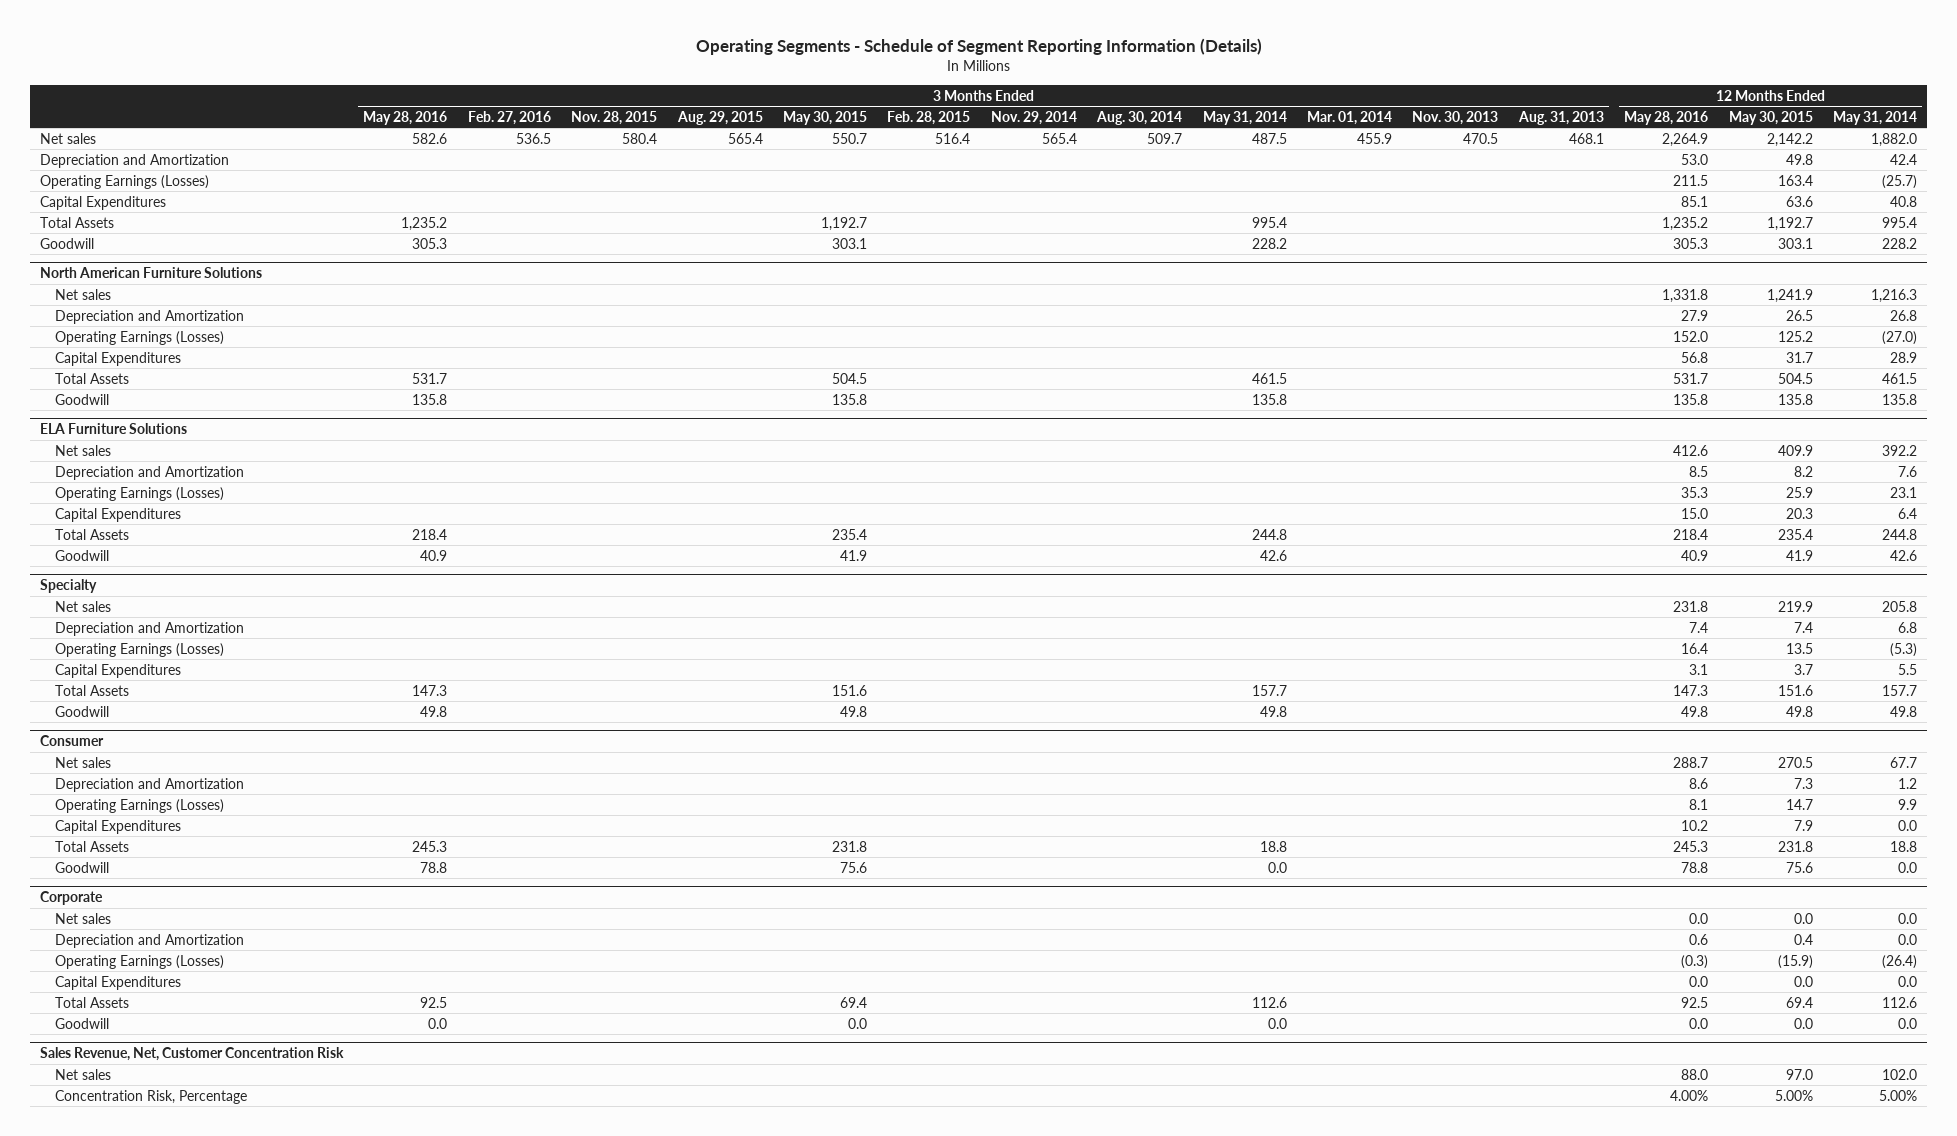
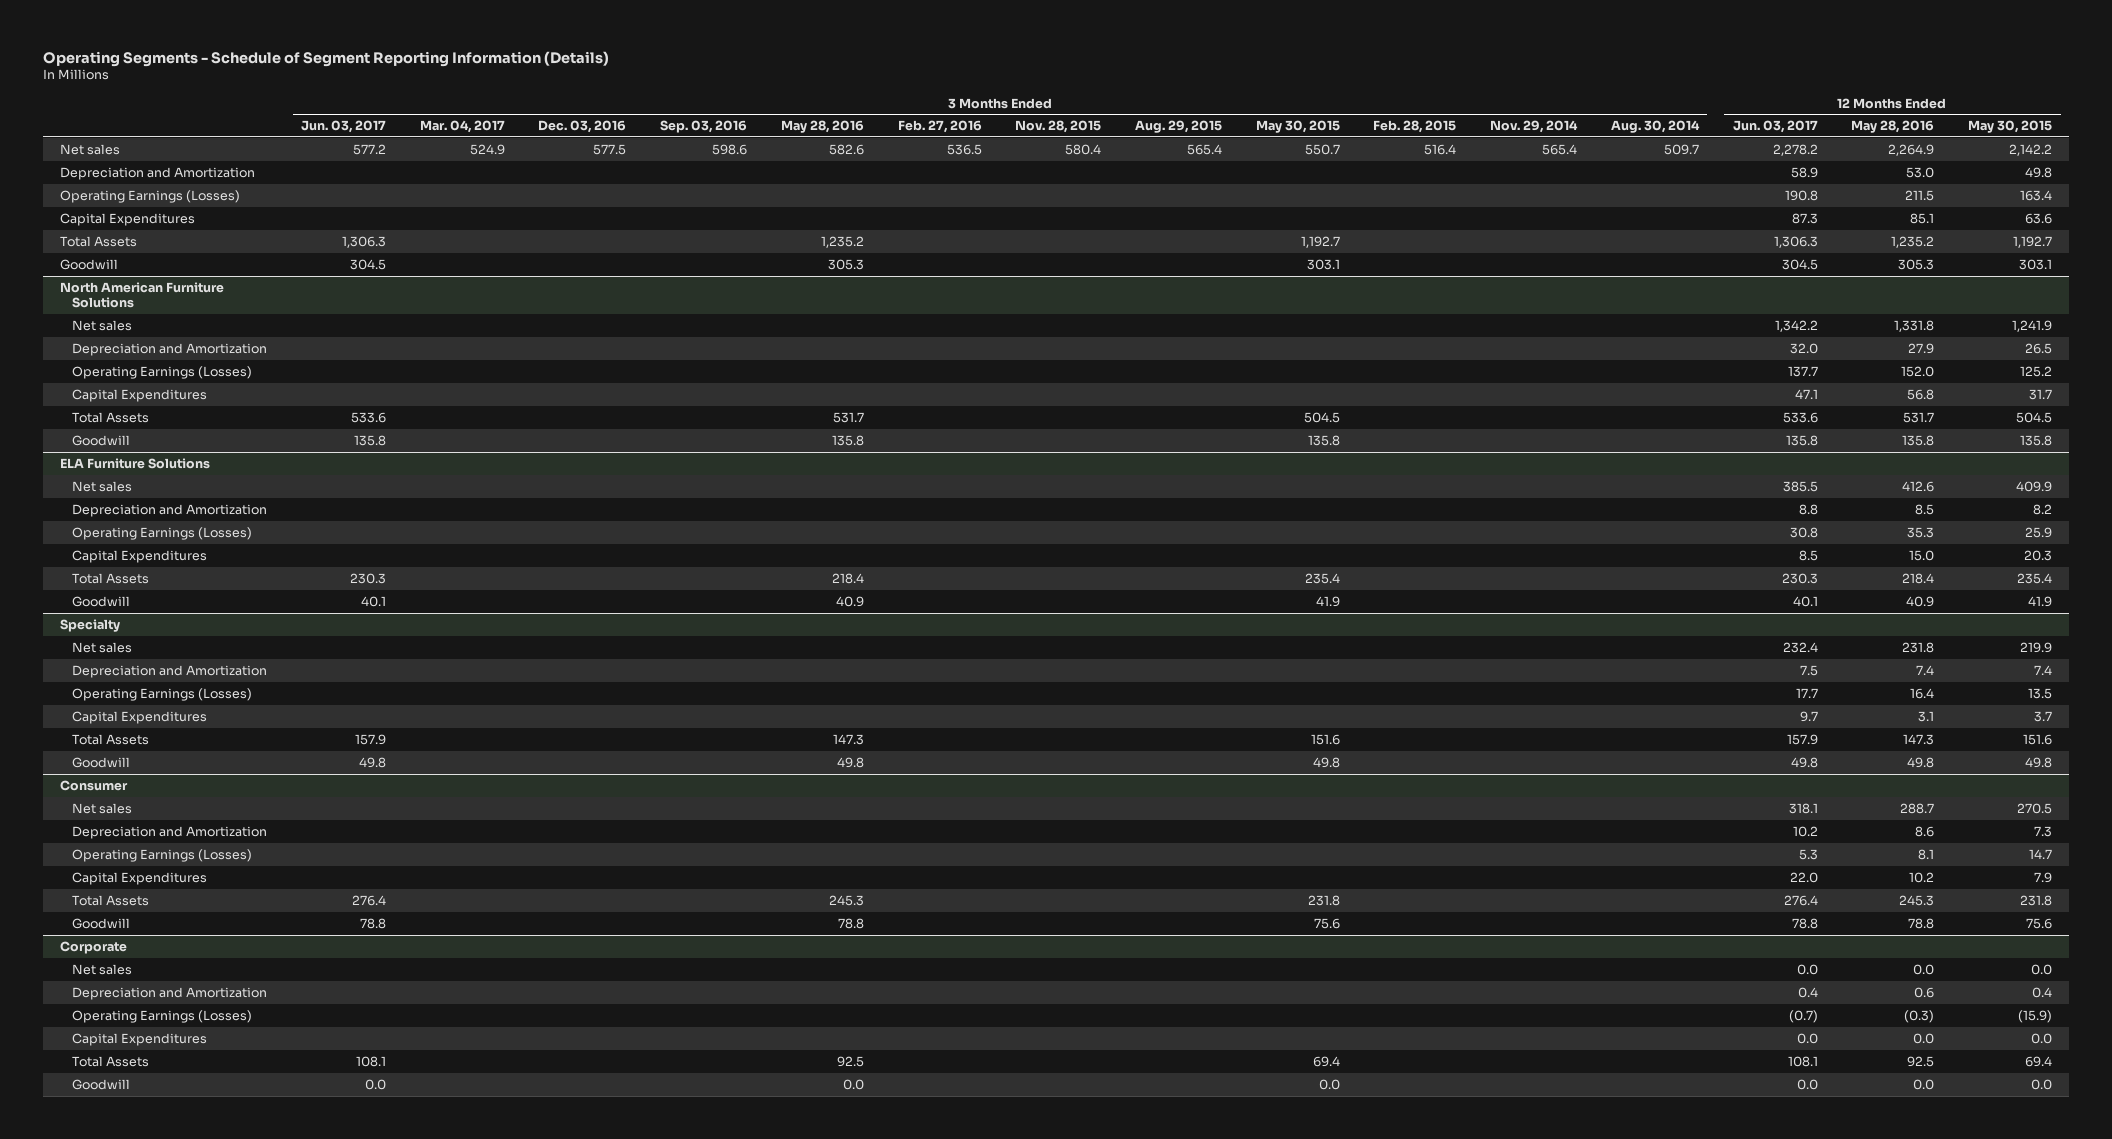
[1202,110,1287,125] May 31, 2014 -> none
[1307,110,1393,125] Mar. 01, 2014 -> none
[1412,110,1499,125] Nov. 30, 2013 -> none
[1517,110,1604,125] Aug. 31, 2013 -> none
[1833,110,1918,125] May 31, 2014 -> none
none -> [300,120,386,134] Jun. 03, 2017
none -> [419,120,505,134] Mar. 04, 2017
none -> [538,120,627,134] Dec. 03, 2016
none -> [660,120,748,134] Sep. 03, 2016
none -> [1732,120,1818,134] Jun. 03, 2017
[39,1047,344,1062] Sales Revenue, Net, Customer Concentration Risk -> none
[55,1068,112,1080] Net sales -> none
[55,1089,248,1104] Concentration Risk, Percentage -> none

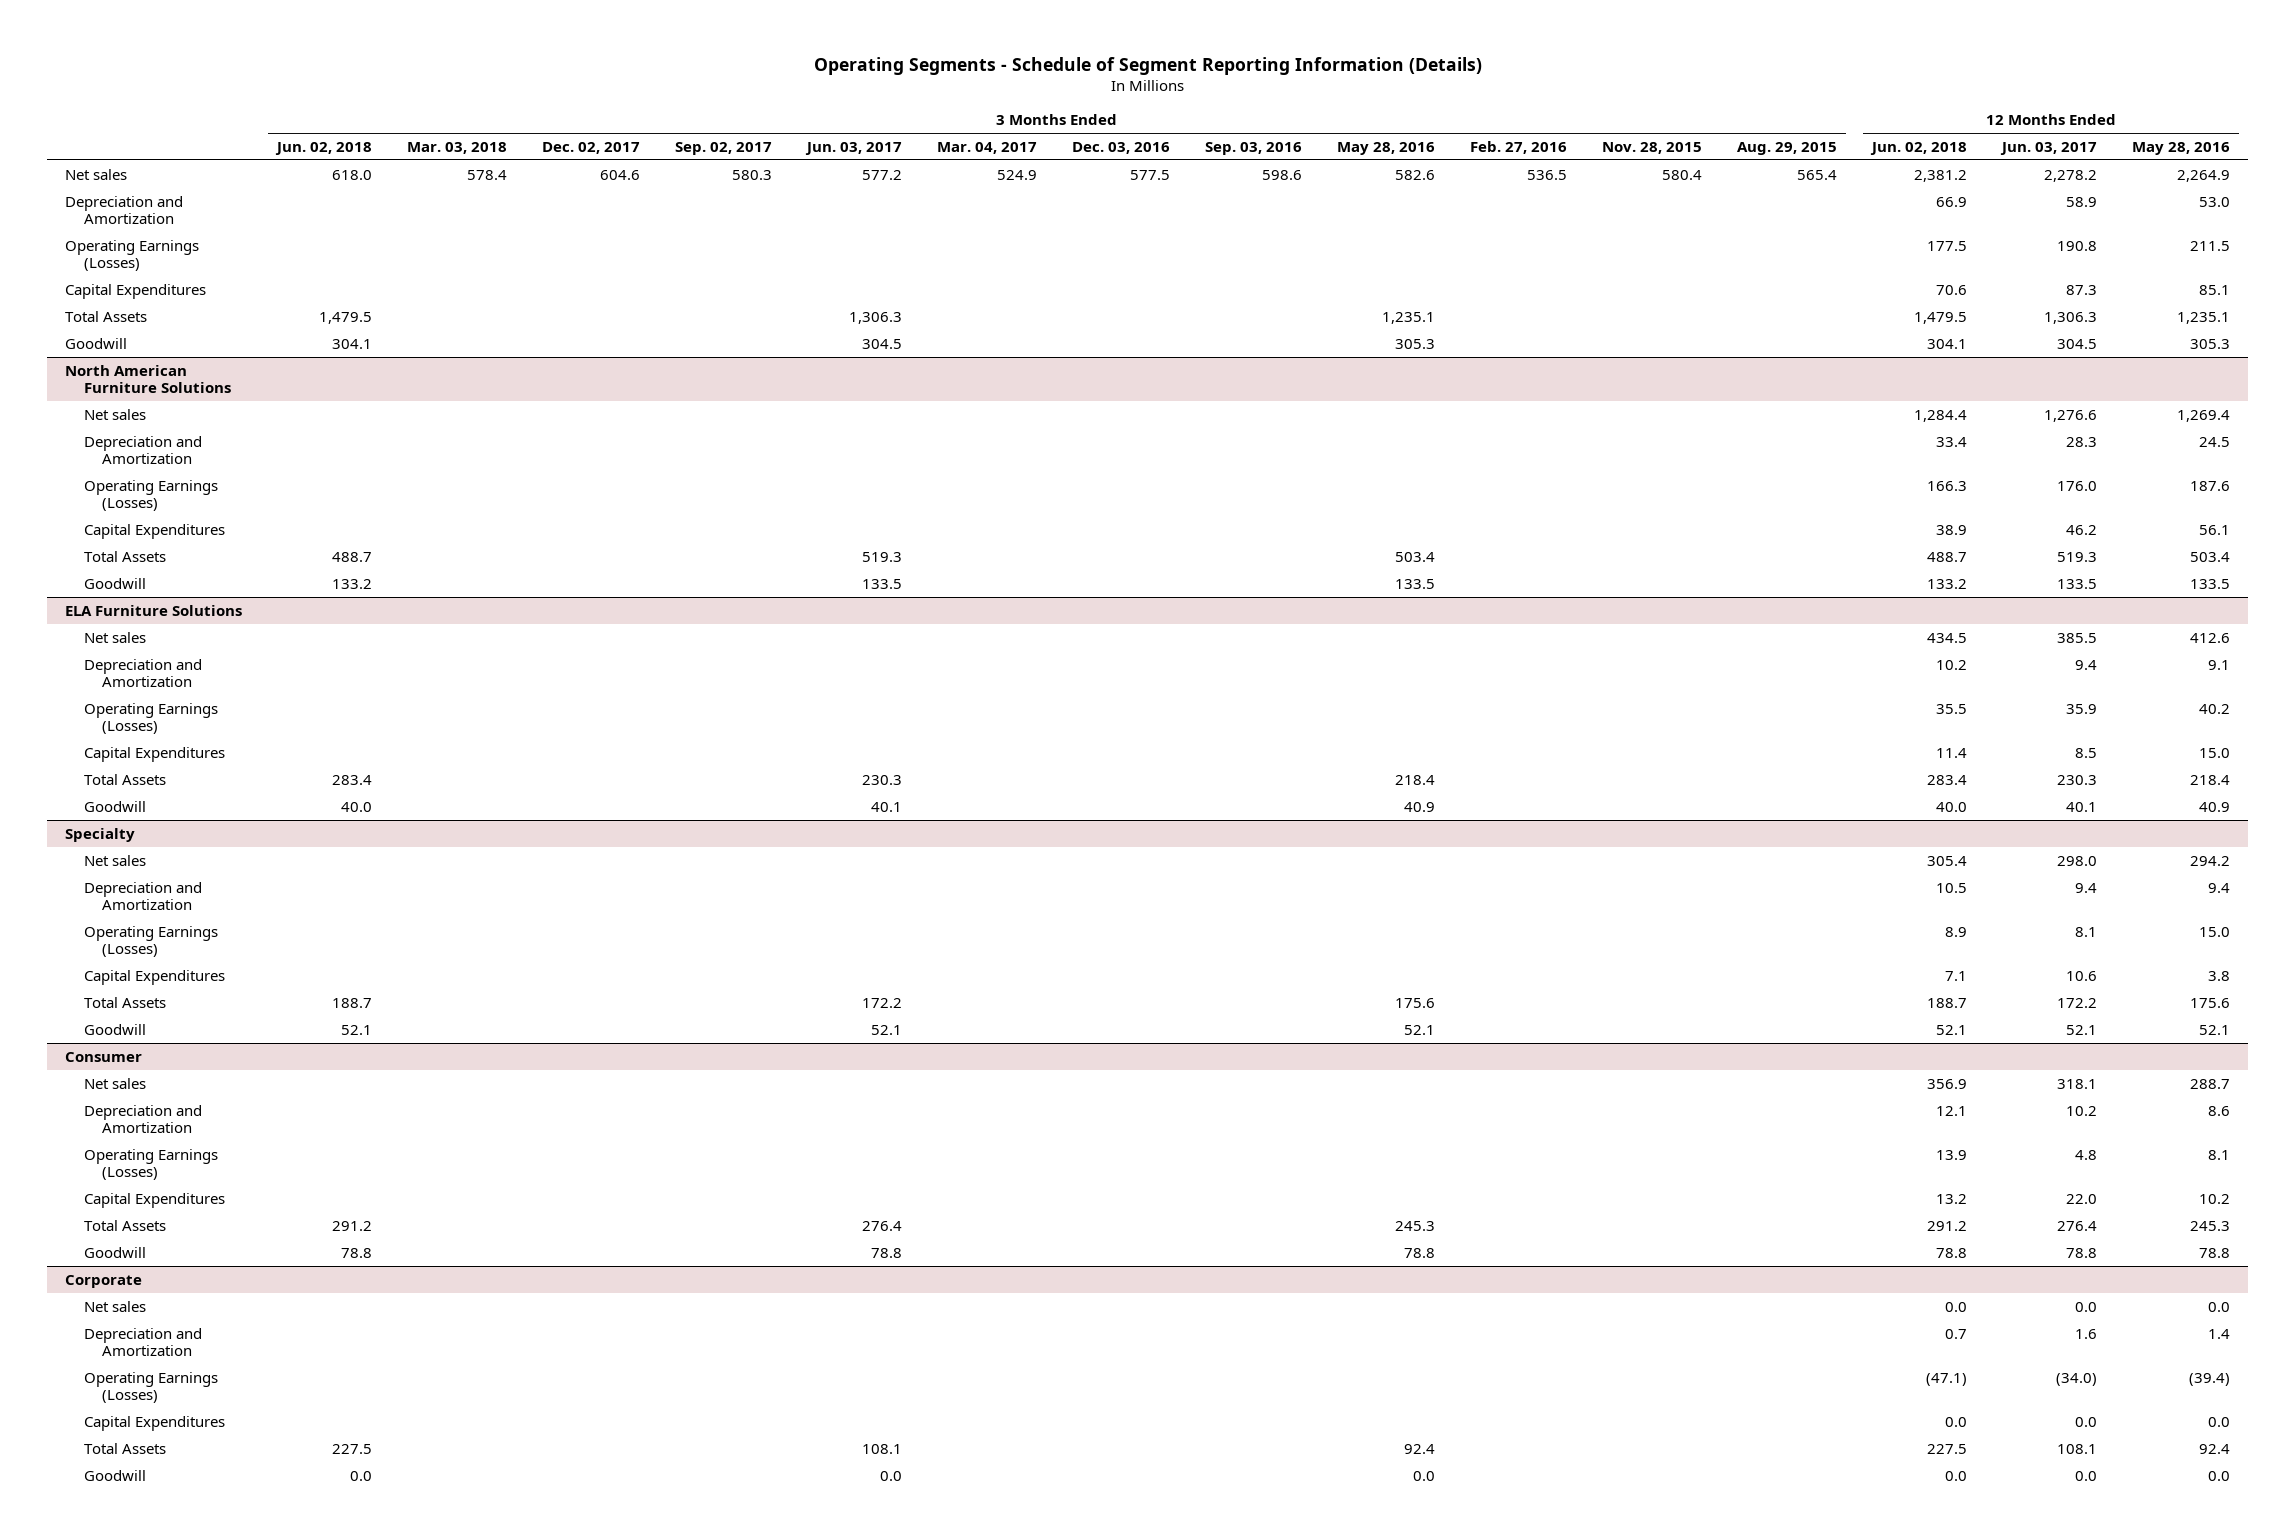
[1255,120,1340,134] May 30, 2015 -> none
[1373,120,1457,134] Feb. 28, 2015 -> none
[1490,120,1579,134] Nov. 29, 2014 -> none
[1610,120,1700,134] Aug. 30, 2014 -> none
[1968,120,2053,134] May 30, 2015 -> none
none -> [274,141,372,155] Jun. 02, 2018
none -> [407,141,508,154] Mar. 03, 2018
none -> [542,141,641,154] Dec. 02, 2017
none -> [675,141,773,155] Sep. 02, 2017
none -> [1870,141,1968,155] Jun. 02, 2018
[820,235,864,248] 1,235.2 -> [1382,311,1436,324] 1,235.1
[1891,235,1935,248] 1,235.2 -> [2177,311,2231,324] 1,235.1
[1774,319,1818,332] 1,342.2 -> [2044,409,2098,422] 1,276.6
[1894,319,1935,332] 1,331.8 -> [2177,409,2231,422] 1,269.4
[1789,342,1818,354] 32.0 -> [2066,436,2098,447] 28.3
[1908,342,1935,354] 27.9 -> [2199,436,2231,447] 24.5
[1787,365,1818,377] 137.7 -> [2057,480,2098,491] 176.0
[1901,365,1935,377] 152.0 -> [2190,480,2231,491] 187.6
[1794,388,1818,399] 47.1 -> [2066,524,2098,535] 46.2
[1907,388,1935,400] 56.8 -> [2199,524,2231,535] 56.1
[350,411,386,423] 533.6 -> [862,551,903,562] 519.3
[832,411,864,423] 531.7 -> [1395,551,1436,562] 503.4
[1782,411,1818,423] 533.6 -> [2057,551,2098,562] 519.3
[1903,411,1935,423] 531.7 -> [2190,551,2231,562] 503.4
[353,434,386,446] 135.8 -> [862,578,903,589] 133.5
[831,434,864,446] 135.8 -> [1395,578,1436,589] 133.5
[1785,434,1818,446] 135.8 -> [2057,578,2098,589] 133.5
[1902,434,1935,446] 135.8 -> [2190,578,2231,589] 133.5
[1798,503,1818,515] 8.8 -> [2075,659,2098,670] 9.4
[1915,503,1935,515] 8.5 -> [2208,659,2231,670] 9.1
[1789,526,1818,538] 30.8 -> [2066,703,2098,714] 35.9
[1907,526,1935,538] 35.3 -> [2199,703,2231,714] 40.2
[1782,641,1818,653] 232.4 -> [2057,855,2098,866] 298.0
[1902,641,1935,653] 231.8 -> [2190,855,2231,866] 294.2
[1799,664,1818,676] 7.5 -> [2075,882,2098,893] 9.4
[1916,664,1935,675] 7.4 -> [2208,882,2231,893] 9.4
[1795,687,1818,698] 17.7 -> [2075,926,2098,937] 8.1
[1910,687,1935,699] 16.4 -> [2199,926,2231,937] 15.0
[1799,710,1818,722] 9.7 -> [2066,970,2098,981] 10.6
[1918,710,1935,722] 3.1 -> [2208,970,2231,981] 3.8
[354,733,386,745] 157.9 -> [862,997,903,1008] 172.2
[832,733,864,745] 147.3 -> [1395,997,1436,1008] 175.6
[1786,733,1818,745] 157.9 -> [2057,997,2098,1008] 172.2
[1903,733,1935,745] 147.3 -> [2190,997,2231,1008] 175.6
[358,756,386,768] 49.8 -> [871,1024,903,1035] 52.1
[836,756,864,768] 49.8 -> [1404,1024,1436,1035] 52.1
[1790,756,1818,768] 49.8 -> [2066,1024,2098,1035] 52.1
[1907,756,1935,768] 49.8 -> [2199,1024,2231,1035] 52.1
[1798,848,1818,860] 5.3 -> [2075,1149,2098,1160] 4.8
[1797,986,1818,998] 0.4 -> [2075,1328,2098,1339] 1.6
[1914,986,1935,998] 0.6 -> [2208,1328,2231,1339] 1.4
[1788,1009,1818,1023] (0.7) -> [2056,1372,2098,1386] (34.0)
[1904,1009,1935,1023] (0.3) -> [2189,1372,2231,1386] (39.4)
[836,1055,864,1067] 92.5 -> [1404,1443,1436,1454] 92.4
[1907,1055,1935,1067] 92.5 -> [2199,1443,2231,1454] 92.4

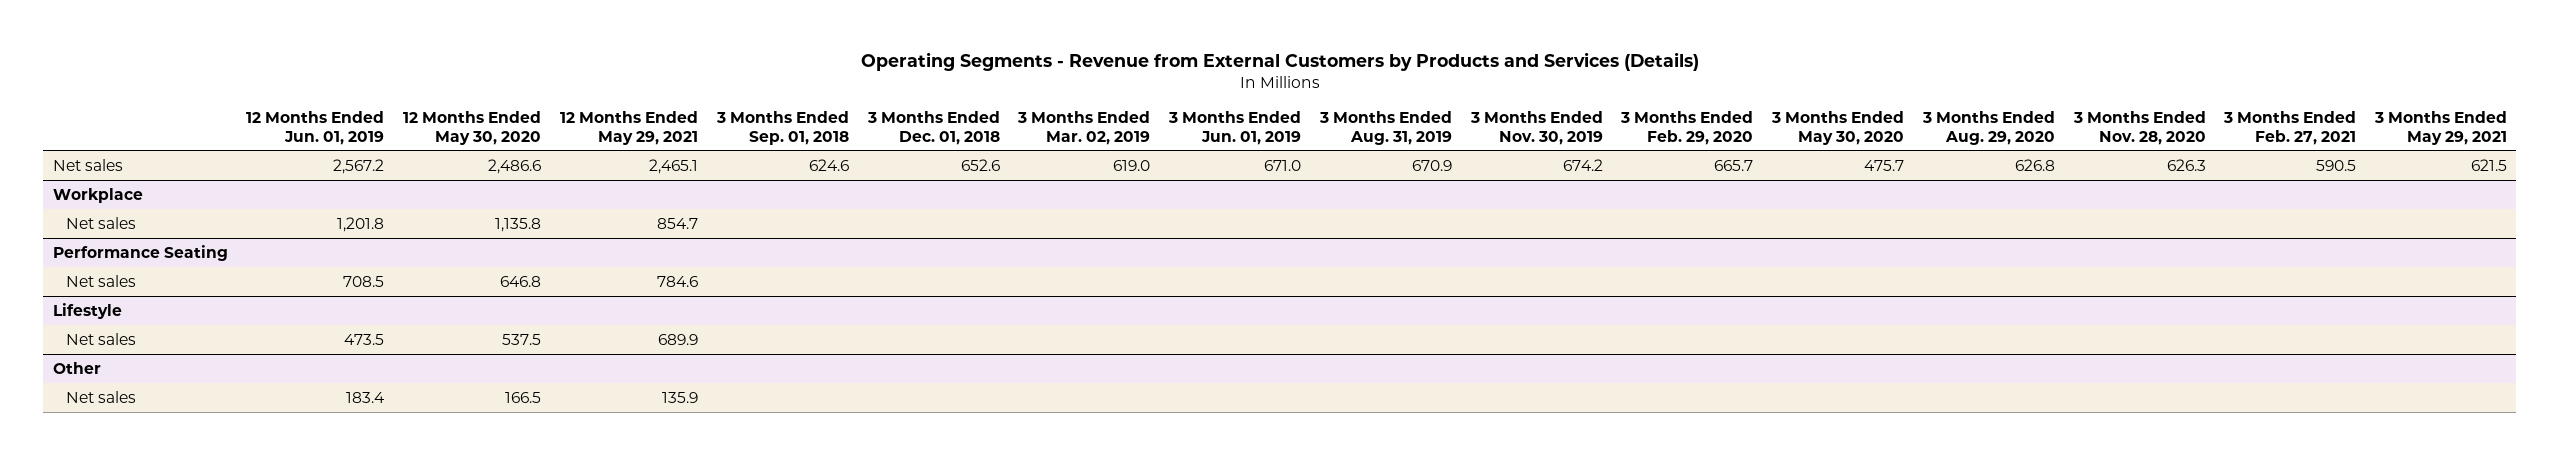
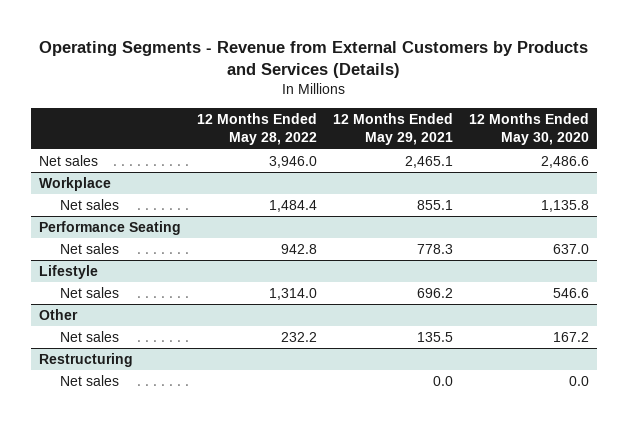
[246,111,385,145] 12 Months Ended Jun. 01, 2019 -> none
[715,111,849,145] 3 Months Ended Sep. 01, 2018 -> none
[866,111,1000,145] 3 Months Ended Dec. 01, 2018 -> none
[1017,111,1151,145] 3 Months Ended Mar. 02, 2019 -> none
[1168,111,1302,145] 3 Months Ended Jun. 01, 2019 -> none
[1318,111,1452,145] 3 Months Ended Aug. 31, 2019 -> none
[1469,111,1603,145] 3 Months Ended Nov. 30, 2019 -> none
[1620,111,1754,145] 3 Months Ended Feb. 29, 2020 -> none
[1771,111,1905,145] 3 Months Ended May 30, 2020 -> none
[1921,111,2055,145] 3 Months Ended Aug. 29, 2020 -> none
[2072,111,2206,145] 3 Months Ended Nov. 28, 2020 -> none
[2223,111,2357,145] 3 Months Ended Feb. 27, 2021 -> none
[2374,111,2508,145] 3 Months Ended May 29, 2021 -> none
none -> [196,113,317,146] 12 Months Ended May 28, 2022
[657,217,699,229] 854.7 -> [416,200,453,211] 855.1
[500,275,542,287] 646.8 -> [552,244,589,255] 637.0
[657,275,699,287] 784.6 -> [416,244,453,255] 778.3
[502,333,542,345] 537.5 -> [552,288,589,299] 546.6
[658,333,699,345] 689.9 -> [416,288,453,299] 696.2
[505,391,542,403] 166.5 -> [552,332,589,343] 167.2
[662,391,699,403] 135.9 -> [416,332,453,343] 135.5
none -> [38,353,133,368] Restructuring
none -> [60,375,120,387] Net sales

